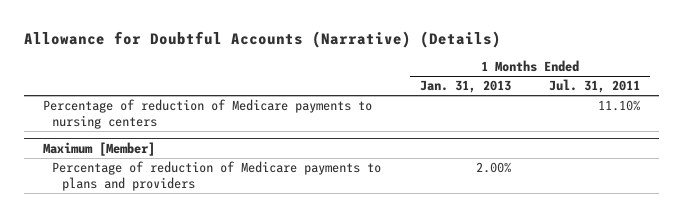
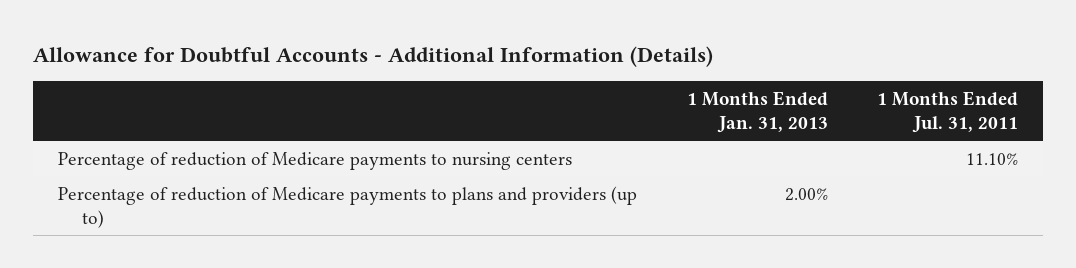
[23,30,501,48] Allowance for Doubtful Accounts (Narrative) (Details) -> [32,46,713,68] Allowance for Doubtful Accounts - Additional Information (Details)
[42,141,155,156] Maximum [Member] -> none
[52,161,382,191] Percentage of reduction of Medicare payments to plans and providers -> none
none -> [57,185,637,228] Percentage of reduction of Medicare payments to plans and providers (up to)

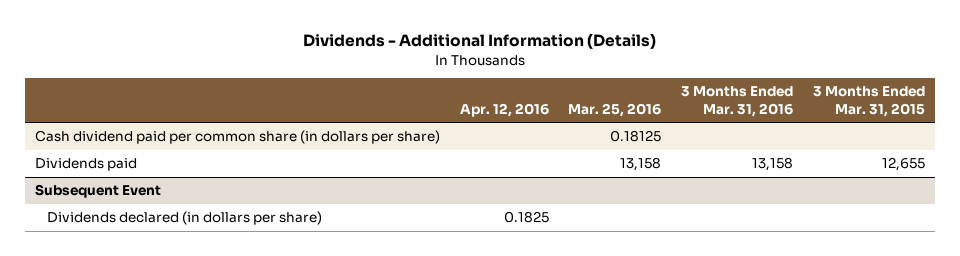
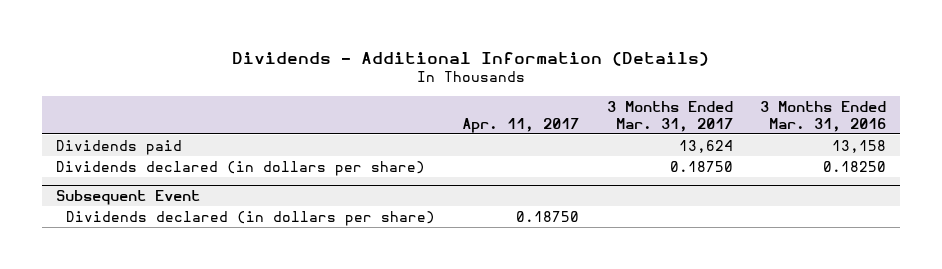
[459,102,549,117] Apr. 12, 2016 -> none
[568,102,662,117] Mar. 25, 2016 -> none
[812,86,925,117] 3 Months Ended Mar. 31, 2015 -> none
none -> [462,117,580,133] Apr. 11, 2017
none -> [606,100,733,132] 3 Months Ended Mar. 31, 2017
[35,130,441,145] Cash dividend paid per common share (in dollars per share) -> none
none -> [55,160,425,176] Dividends declared (in dollars per share)

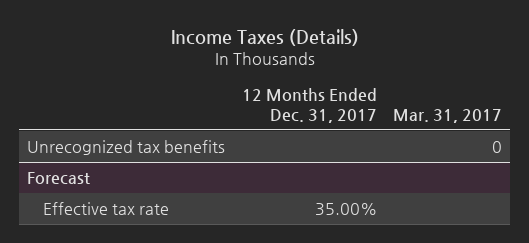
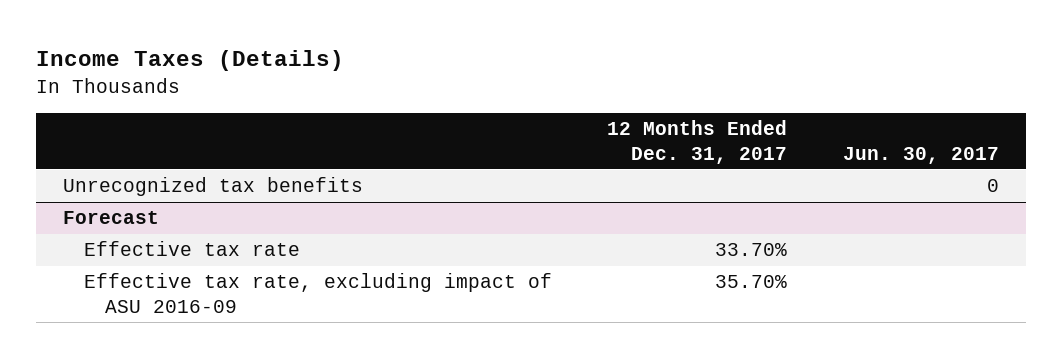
[392,108,502,123] Mar. 31, 2017 -> none
none -> [842,146,999,164] Jun. 30, 2017
[314,202,377,216] 35.00% -> [715,243,788,257] 33.70%
none -> [83,273,552,314] Effective tax rate, excluding impact of ASU 2016-09

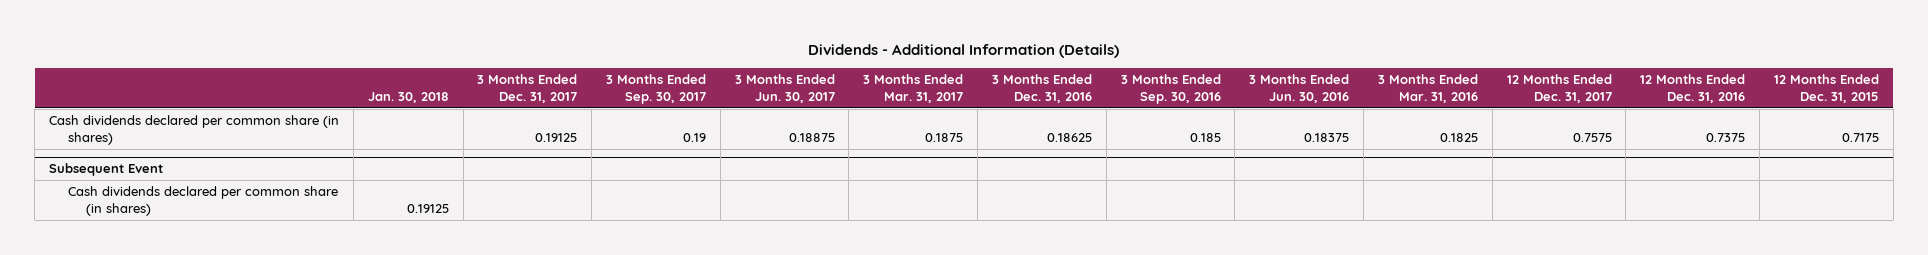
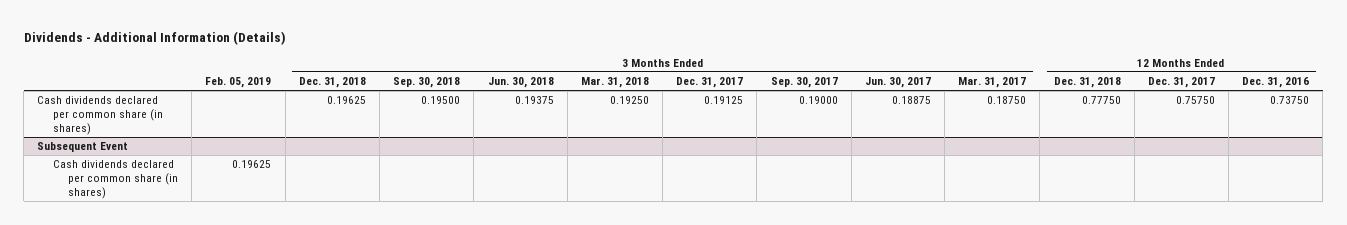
[367,91,449,103] Jan. 30, 2018 -> none
[991,74,1092,103] 3 Months Ended Dec. 31, 2016 -> none
[1120,74,1221,104] 3 Months Ended Sep. 30, 2016 -> none
[1249,74,1350,103] 3 Months Ended Jun. 30, 2016 -> none
[1377,74,1478,103] 3 Months Ended Mar. 31, 2016 -> none
[1773,74,1879,103] 12 Months Ended Dec. 31, 2015 -> none
none -> [205,77,272,89] Feb. 05, 2019
none -> [298,77,366,89] Dec. 31, 2018
none -> [393,77,461,89] Sep. 30, 2018
none -> [487,77,554,89] Jun. 30, 2018
none -> [580,77,649,89] Mar. 31, 2018
none -> [1053,77,1121,89] Dec. 31, 2018
[682,132,706,142] 0.19 -> [798,96,838,105] 0.19000
[925,132,964,142] 0.1875 -> [987,96,1027,105] 0.18750
[1572,132,1612,142] 0.7575 -> [1175,96,1215,105] 0.75750
[1706,132,1746,142] 0.7375 -> [1270,96,1310,105] 0.73750

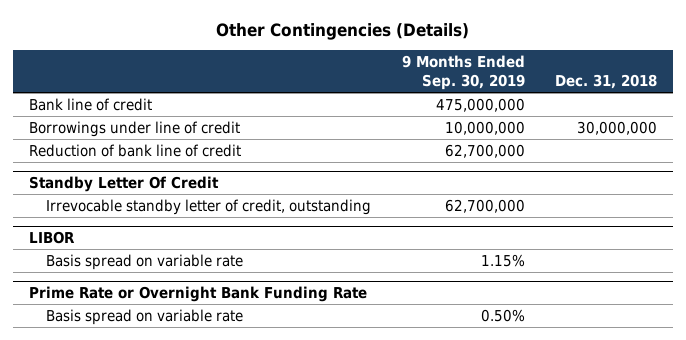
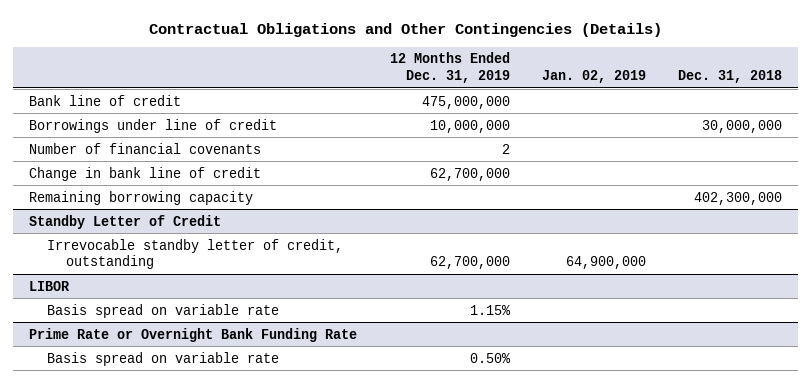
[216,22,470,40] Other Contingencies (Details) -> [148,22,662,37] Contractual Obligations and Other Contingencies (Details)
[401,55,525,90] 9 Months Ended Sep. 30, 2019 -> none
none -> [389,52,510,83] 12 Months Ended Dec. 31, 2019
none -> [541,69,646,83] Jan. 02, 2019
none -> [29,142,262,154] Number of financial covenants
[28,143,241,157] Reduction of bank line of credit -> [29,166,262,181] Change in bank line of credit
none -> [29,190,254,205] Remaining borrowing capacity
[28,176,219,193] Standby Letter Of Credit -> [29,214,222,229] Standby Letter of Credit

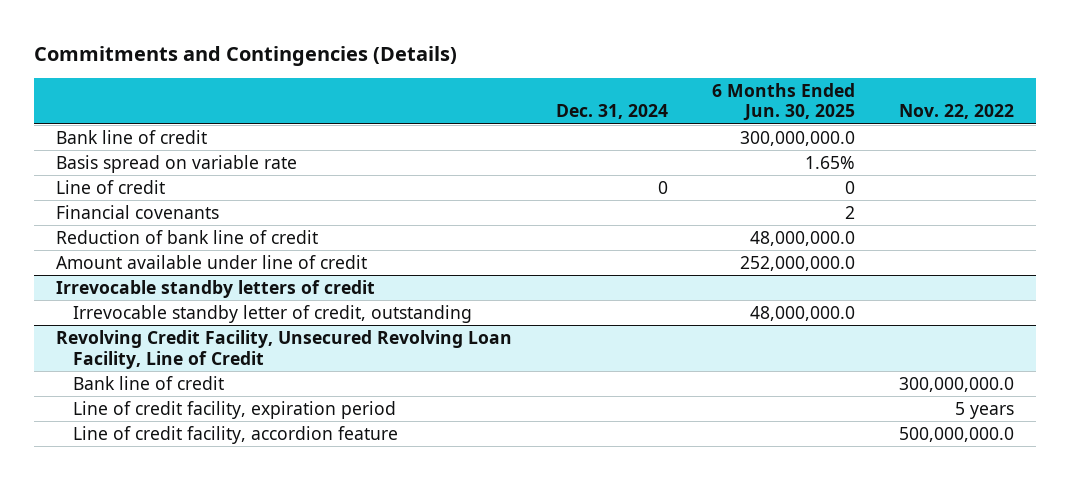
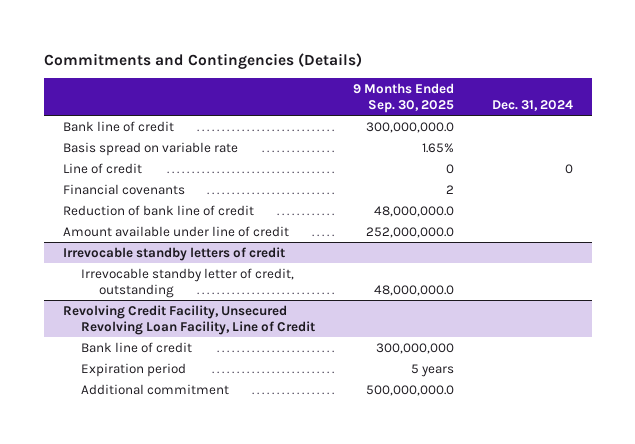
[711,82,855,122] 6 Months Ended Jun. 30, 2025 -> none
[899,104,1015,120] Nov. 22, 2022 -> none
none -> [352,82,454,114] 9 Months Ended Sep. 30, 2025
[72,400,396,419] Line of credit facility, expiration period -> [80,362,186,377] Expiration period
[72,425,398,444] Line of credit facility, accordion feature -> [80,383,229,395] Additional commitment

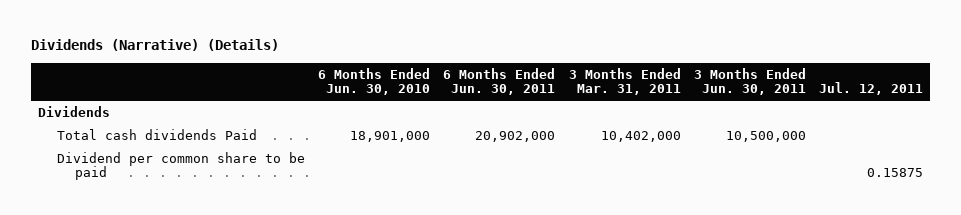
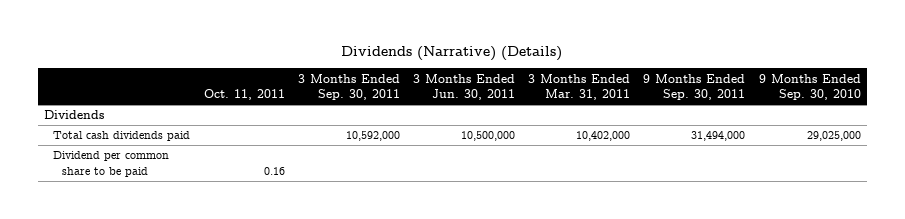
[318,67,431,96] 6 Months Ended Jun. 30, 2010 -> none
[443,67,556,96] 6 Months Ended Jun. 30, 2011 -> none
[819,82,924,96] Jul. 12, 2011 -> none
none -> [203,88,285,100] Oct. 11, 2011
none -> [297,73,400,100] 3 Months Ended Sep. 30, 2011
none -> [643,73,746,100] 9 Months Ended Sep. 30, 2011
none -> [758,73,861,100] 9 Months Ended Sep. 30, 2010
[56,128,257,140] Total cash dividends Paid -> [53,131,191,142] Total cash dividends paid

